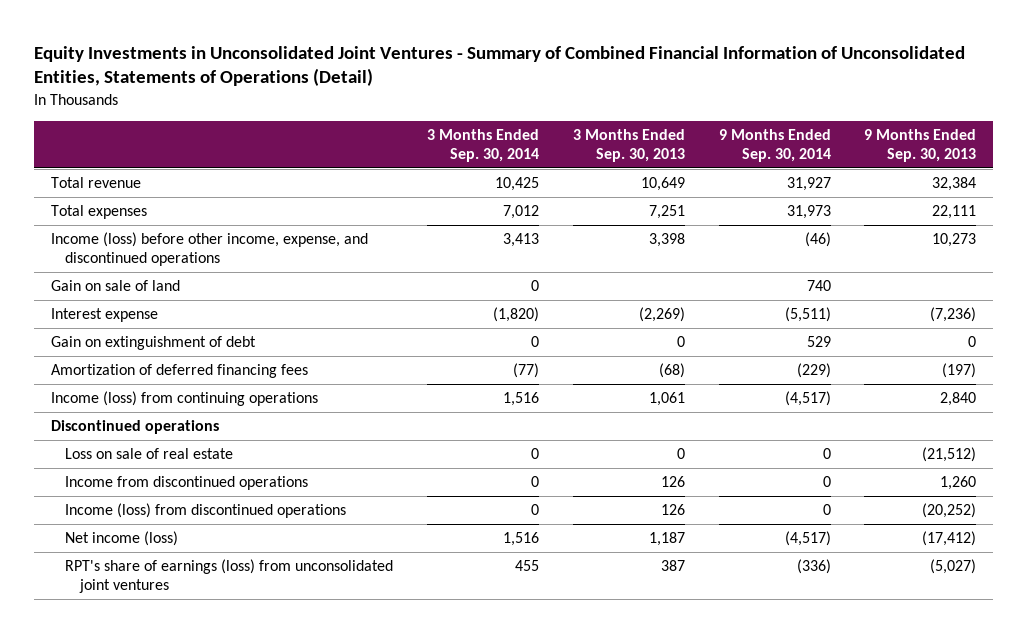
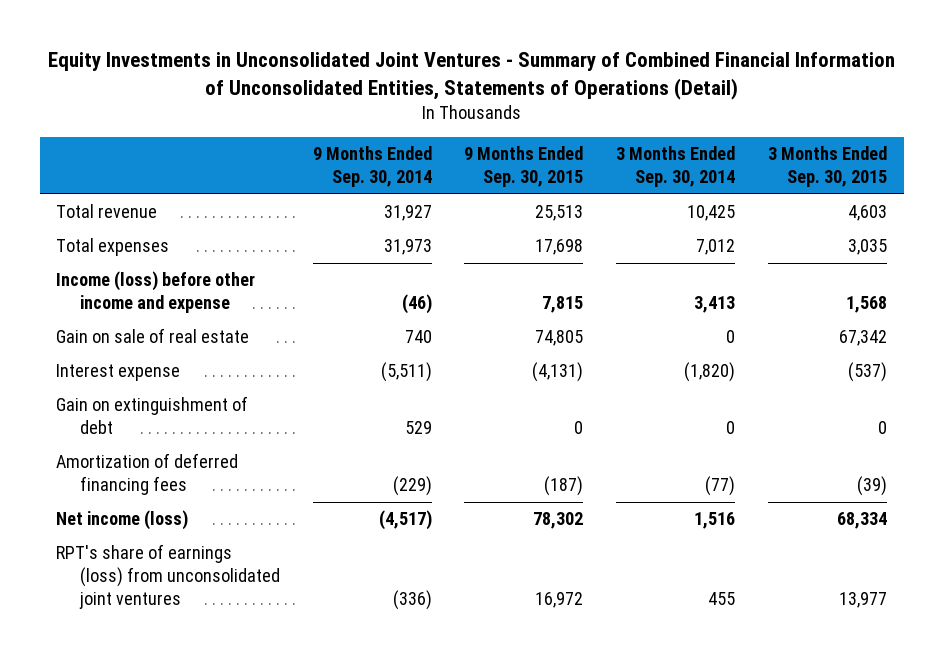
[572,128,685,163] 3 Months Ended Sep. 30, 2013 -> none
[864,128,977,163] 9 Months Ended Sep. 30, 2013 -> none
none -> [464,145,584,187] 9 Months Ended Sep. 30, 2015
none -> [768,145,888,187] 3 Months Ended Sep. 30, 2015
[50,231,368,267] Income (loss) before other income, expense, and discontinued operations -> [55,271,255,314] Income (loss) before other income and expense
[50,279,180,291] Gain on sale of land -> [55,328,249,344] Gain on sale of real estate
[50,390,318,406] Income (loss) from continuing operations -> none
[50,419,219,434] Discontinued operations -> none
[65,447,234,459] Loss on sale of real estate -> none
[65,475,309,490] Income from discontinued operations -> none
[65,502,347,518] Income (loss) from discontinued operations -> none

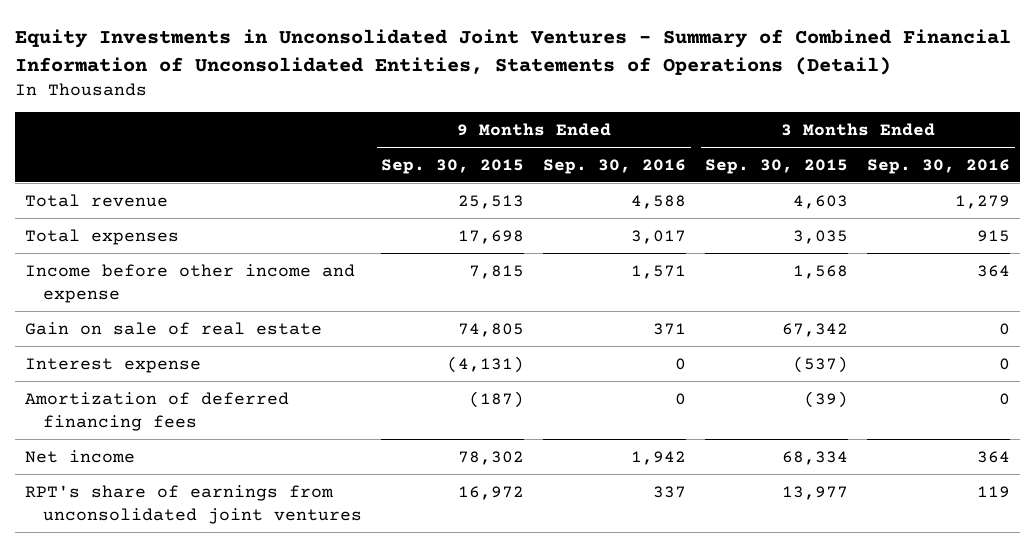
[312,145,432,187] 9 Months Ended Sep. 30, 2014 -> none
[616,145,736,187] 3 Months Ended Sep. 30, 2014 -> none
none -> [543,158,687,174] Sep. 30, 2016
none -> [867,158,1011,174] Sep. 30, 2016
[55,271,255,314] Income (loss) before other income and expense -> [24,263,355,303] Income before other income and expense
[55,396,248,435] Gain on extinguishment of debt -> none
[55,510,188,531] Net income (loss) -> [24,449,135,463] Net income
[55,544,280,610] RPT's share of earnings (loss) from unconsolidated joint ventures -> [24,484,363,524] RPT's share of earnings from unconsolidated joint ventures

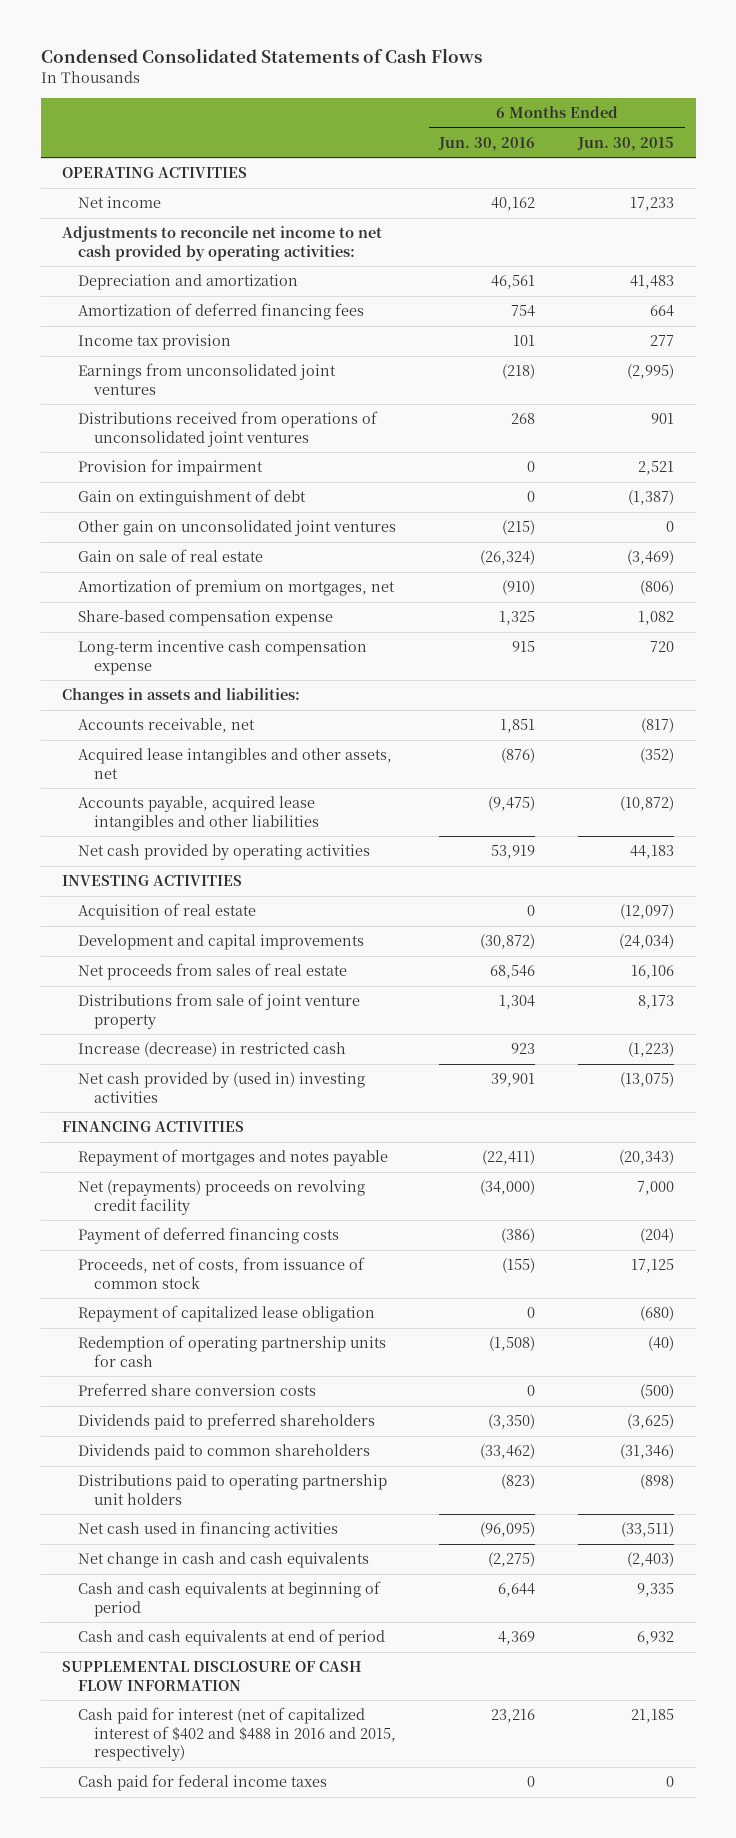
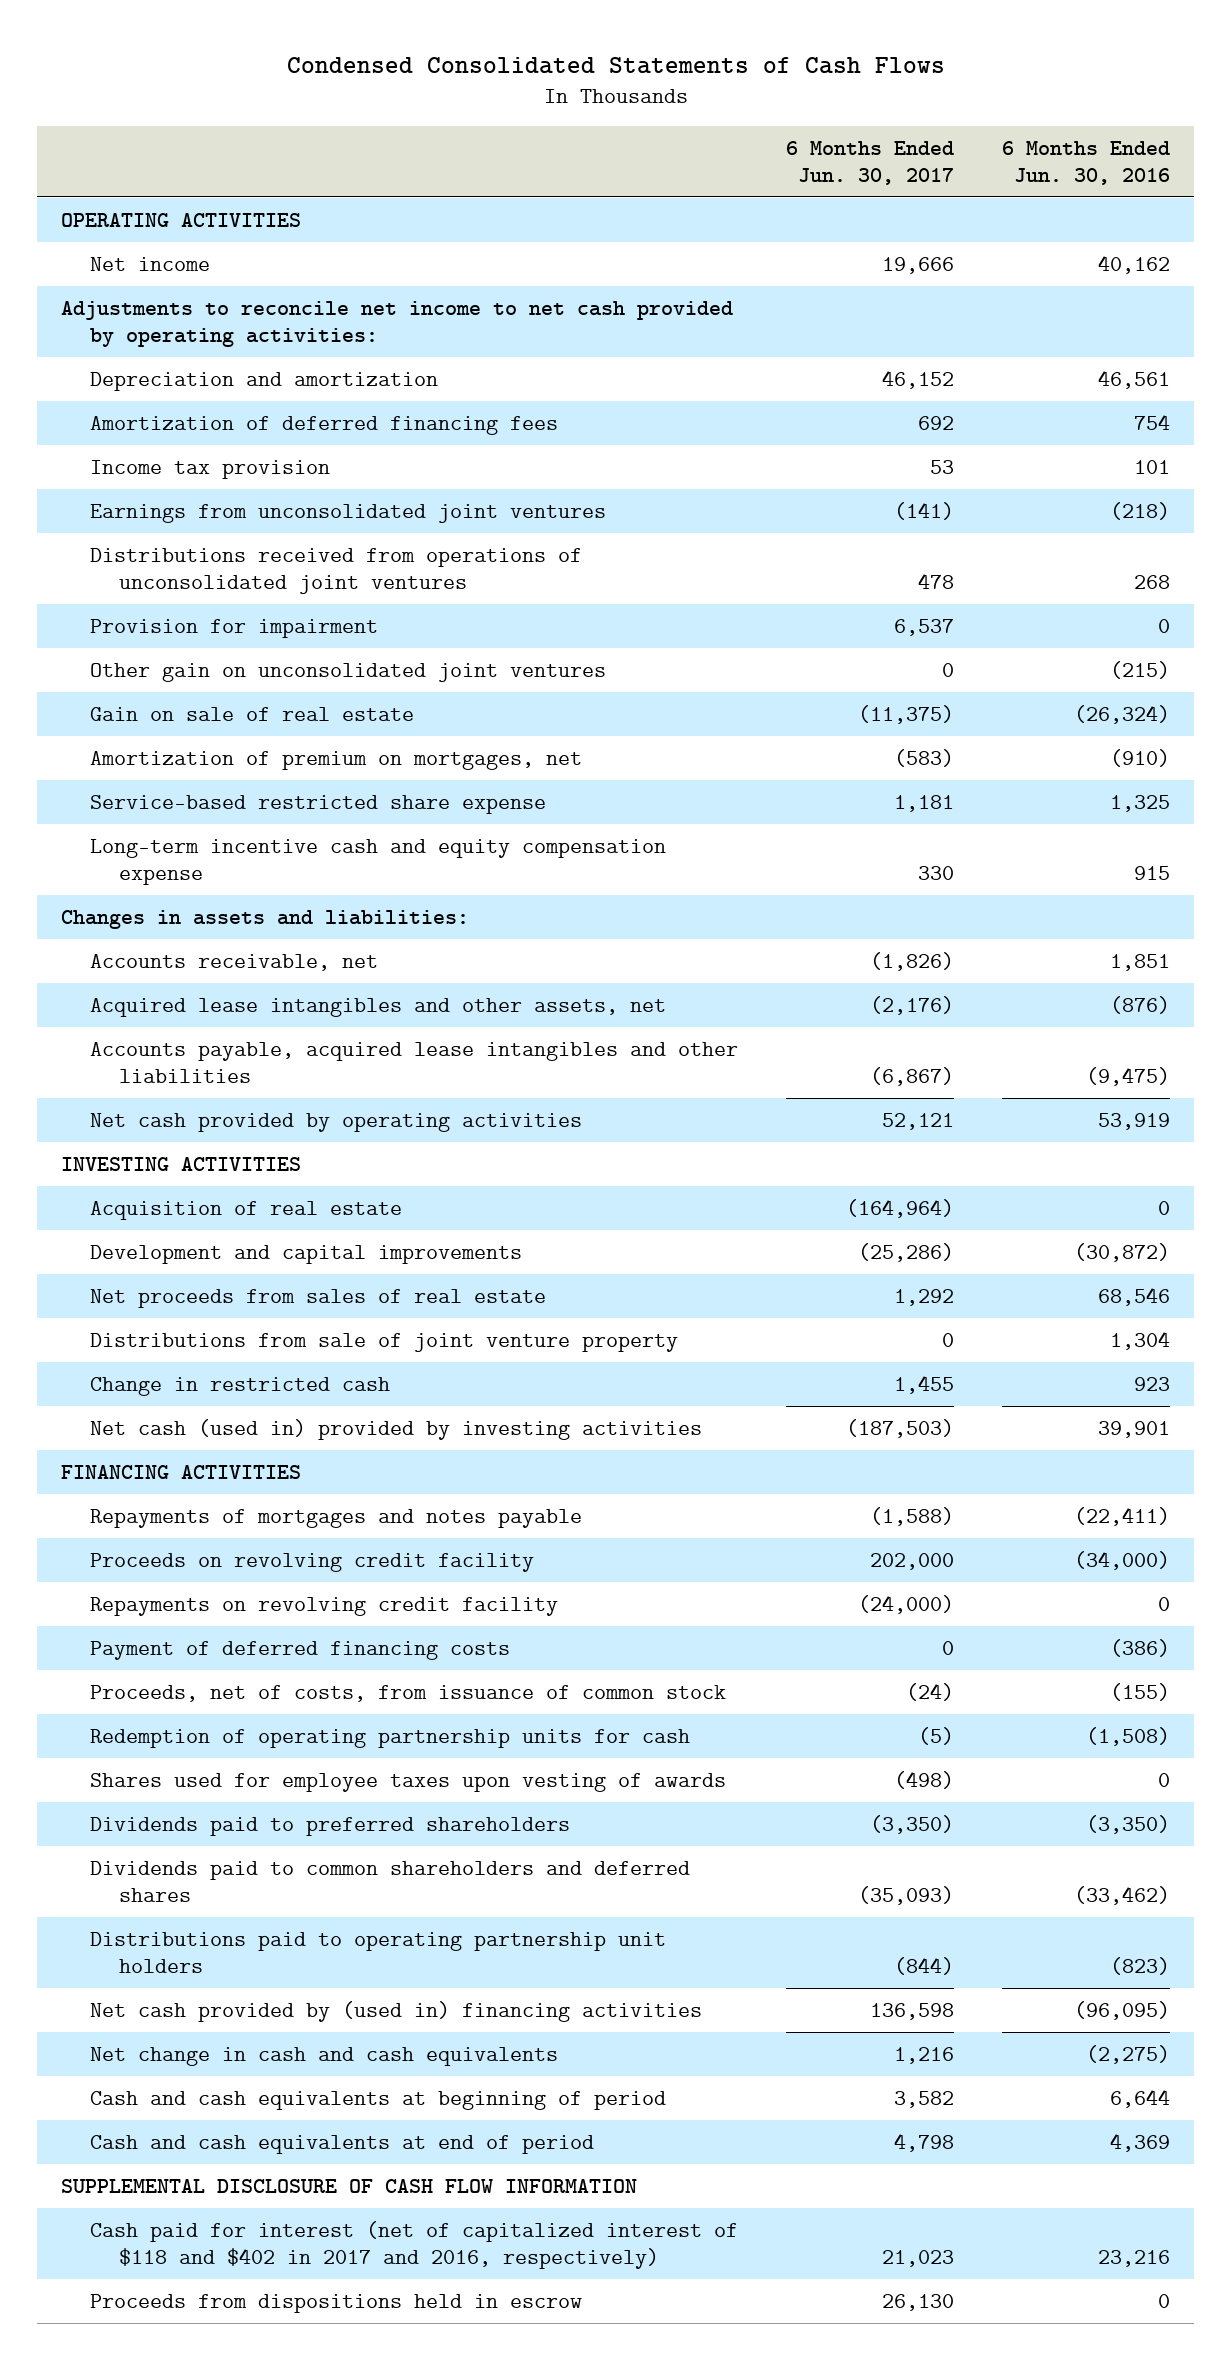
[577,136,675,151] Jun. 30, 2015 -> none
none -> [786,140,955,185] 6 Months Ended Jun. 30, 2017
[78,489,307,507] Gain on extinguishment of debt -> none
[78,610,334,627] Share-based compensation expense -> [90,794,547,814] Service-based restricted share expense
[78,640,368,675] Long-term incentive cash compensation expense -> [90,838,667,885] Long-term incentive cash and equity compensation expense
[78,1042,347,1058] Increase (decrease) in restricted cash -> [90,1376,391,1396] Change in restricted cash
[78,1072,366,1103] Net cash provided by (used in) investing activities -> [90,1418,703,1440] Net cash (used in) provided by investing activities
[78,1149,389,1167] Repayment of mortgages and notes payable -> [90,1508,583,1528] Repayments of mortgages and notes payable
[78,1180,366,1215] Net (repayments) proceeds on revolving credit facility -> [90,1552,535,1572] Proceeds on revolving credit facility
none -> [90,1596,559,1616] Repayments on revolving credit facility
[78,1305,376,1323] Repayment of capitalized lease obligation -> none
[78,1383,317,1397] Preferred share conversion costs -> [90,1772,727,1792] Shares used for employee taxes upon vesting of awards
[78,1444,371,1461] Dividends paid to common shareholders -> [90,1860,691,1902] Dividends paid to common shareholders and deferred shares
[78,1521,339,1539] Net cash used in financing activities -> [90,2000,703,2022] Net cash provided by (used in) financing activities
[78,1774,328,1792] Cash paid for federal income taxes -> none
[78,1707,397,1762] Cash paid for interest (net of capitalized interest of $402 and $488 in 2016 and 2015, respectively) -> [90,2220,739,2269] Cash paid for interest (net of capitalized interest of $118 and $402 in 2017 and 2016, respectively)
none -> [90,2293,583,2313] Proceeds from dispositions held in escrow

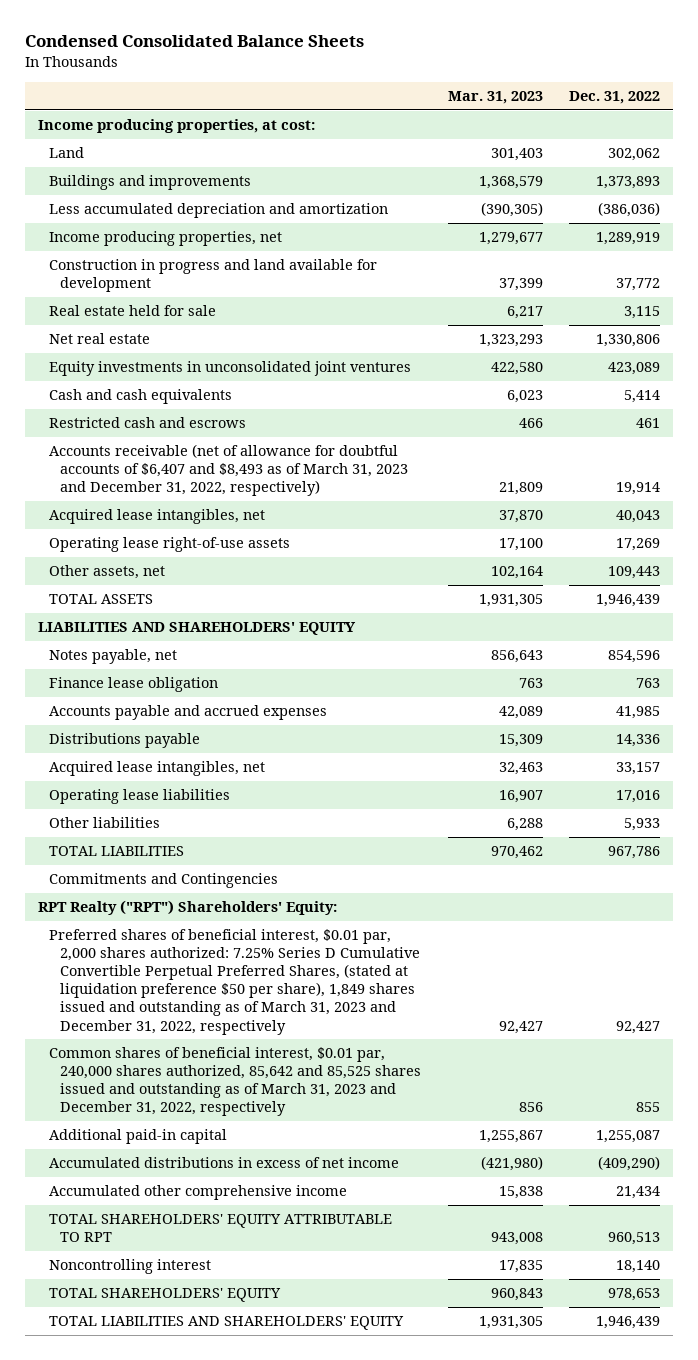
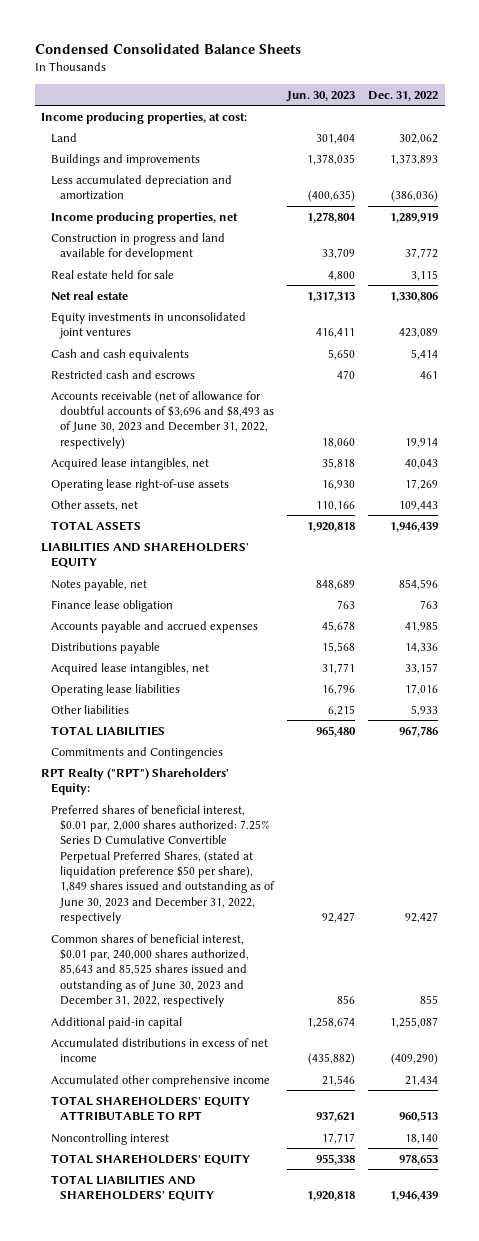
[447,91,543,105] Mar. 31, 2023 -> none
none -> [286,90,356,102] Jun. 30, 2023
[48,444,409,497] Accounts receivable (net of allowance for doubtful accounts of $6,407 and $8,493 as of March 31, 2023 and December 31, 2022, respectively) -> [50,390,275,449] Accounts receivable (net of allowance for doubtful accounts of $3,696 and $8,493 as of June 30, 2023 and December 31, 2022, respectively)
[48,929,421,1035] Preferred shares of beneficial interest, $0.01 par, 2,000 shares authorized: 7.25% Series D Cumulative Convertible Perpetual Preferred Shares, (stated at liquidation preference $50 per share), 1,849 shares issued and outstanding as of March 31, 2023 and December 31, 2022, respectively -> [50,804,276,924] Preferred shares of beneficial interest, $0.01 par, 2,000 shares authorized: 7.25% Series D Cumulative Convertible Perpetual Preferred Shares, (stated at liquidation preference $50 per share), 1,849 shares issued and outstanding as of June 30, 2023 and December 31, 2022, respectively
[48,1047,422,1117] Common shares of beneficial interest, $0.01 par, 240,000 shares authorized, 85,642 and 85,525 shares issued and outstanding as of March 31, 2023 and December 31, 2022, respectively -> [50,933,250,1008] Common shares of beneficial interest, $0.01 par, 240,000 shares authorized, 85,643 and 85,525 shares issued and outstanding as of June 30, 2023 and December 31, 2022, respectively

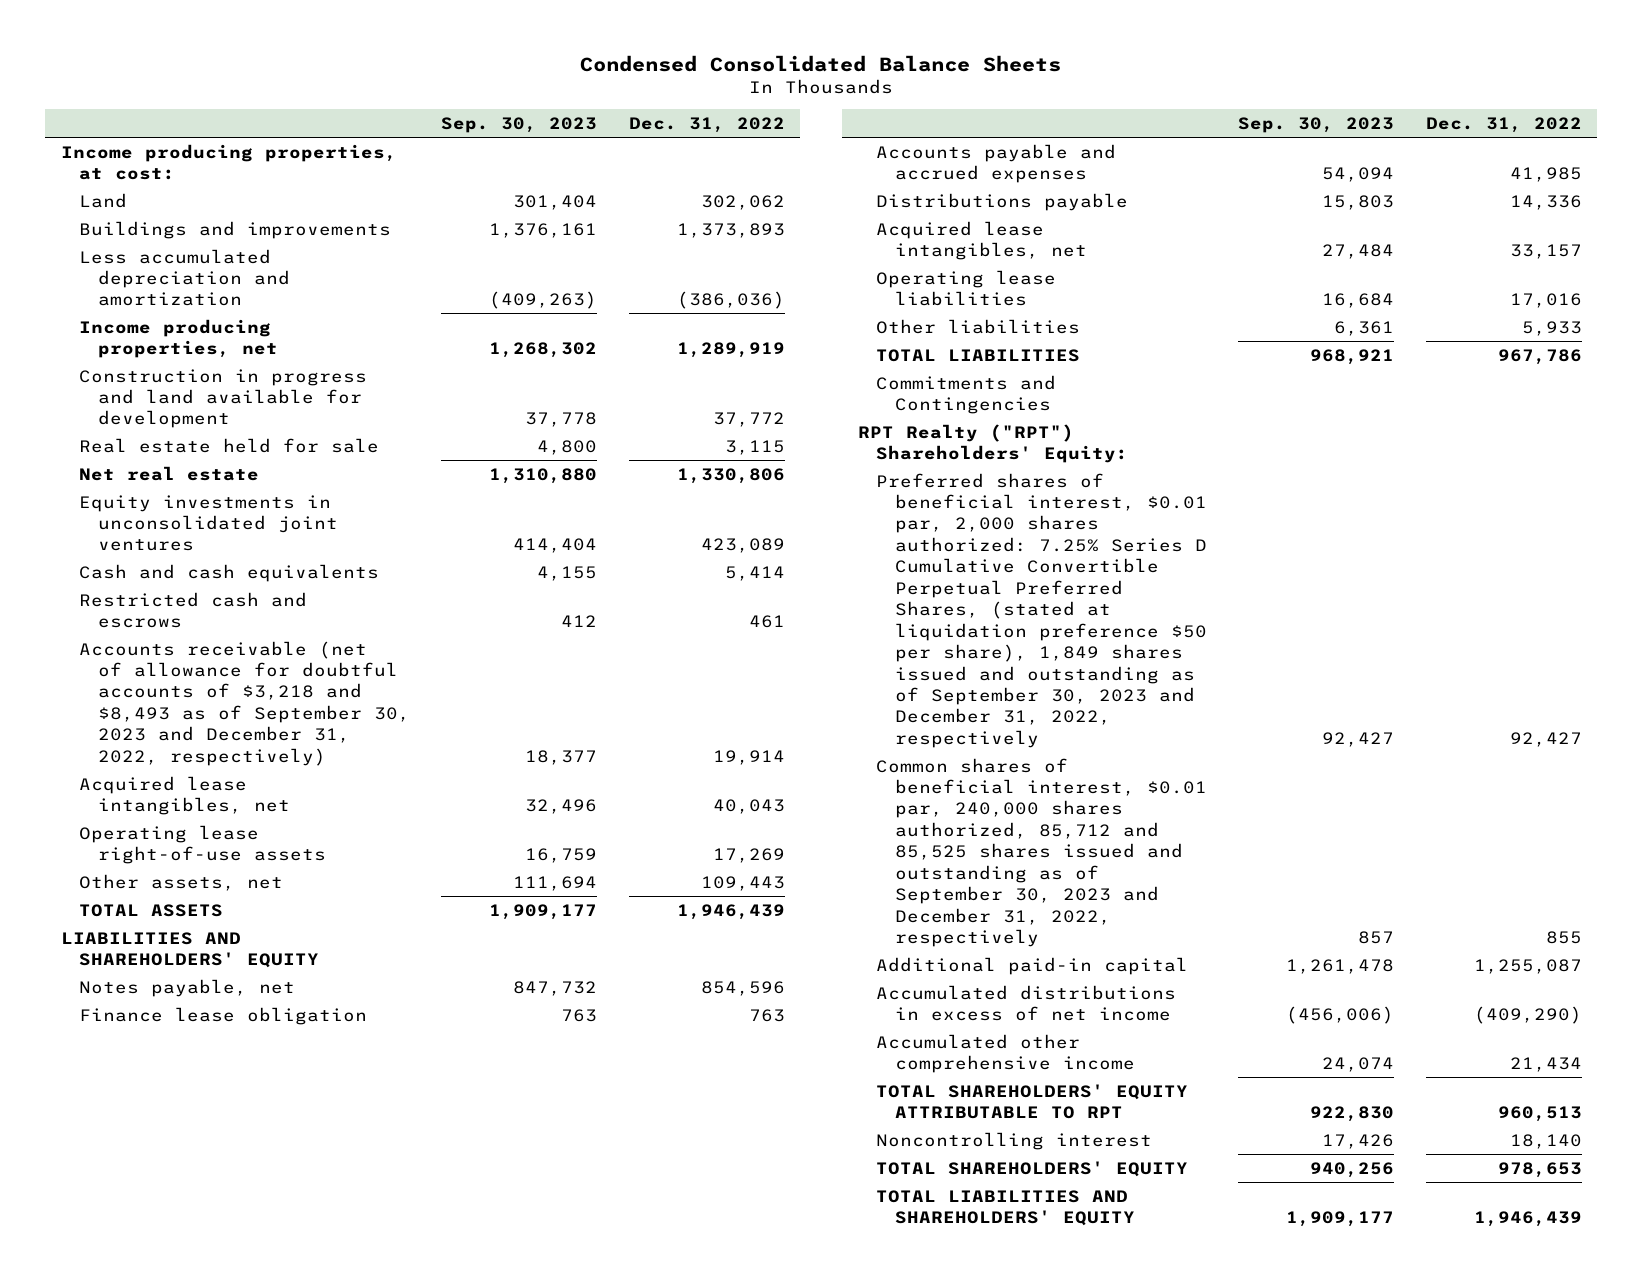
[286,90,356,102] Jun. 30, 2023 -> none
none -> [441,117,598,134] Sep. 30, 2023
[50,390,275,449] Accounts receivable (net of allowance for doubtful accounts of $3,696 and $8,493 as of June 30, 2023 and December 31, 2022, respectively) -> [79,640,410,766] Accounts receivable (net of allowance for doubtful accounts of $3,218 and $8,493 as of September 30, 2023 and December 31, 2022, respectively)
[50,804,276,924] Preferred shares of beneficial interest, $0.01 par, 2,000 shares authorized: 7.25% Series D Cumulative Convertible Perpetual Preferred Shares, (stated at liquidation preference $50 per share), 1,849 shares issued and outstanding as of June 30, 2023 and December 31, 2022, respectively -> [876,472,1207,748] Preferred shares of beneficial interest, $0.01 par, 2,000 shares authorized: 7.25% Series D Cumulative Convertible Perpetual Preferred Shares, (stated at liquidation preference $50 per share), 1,849 shares issued and outstanding as of September 30, 2023 and December 31, 2022, respectively
[50,933,250,1008] Common shares of beneficial interest, $0.01 par, 240,000 shares authorized, 85,643 and 85,525 shares issued and outstanding as of June 30, 2023 and December 31, 2022, respectively -> [876,757,1207,948] Common shares of beneficial interest, $0.01 par, 240,000 shares authorized, 85,712 and 85,525 shares issued and outstanding as of September 30, 2023 and December 31, 2022, respectively

